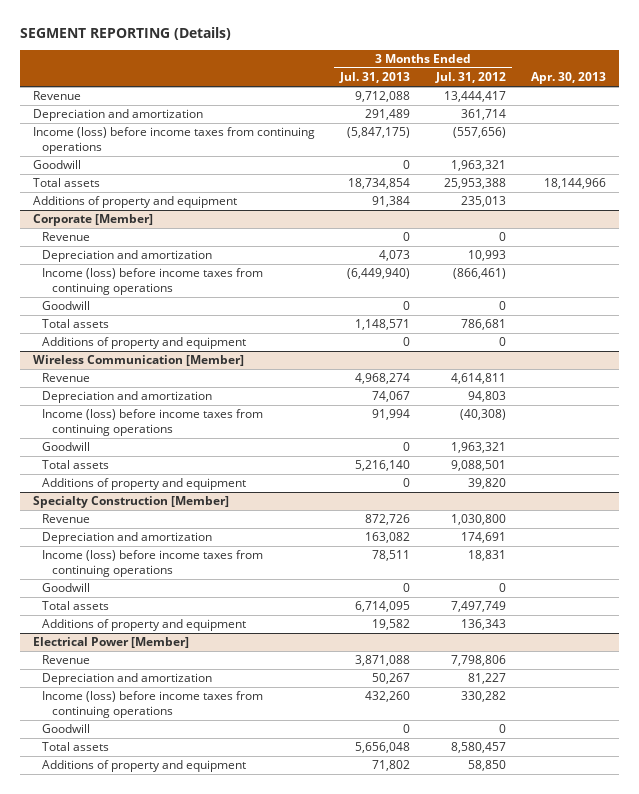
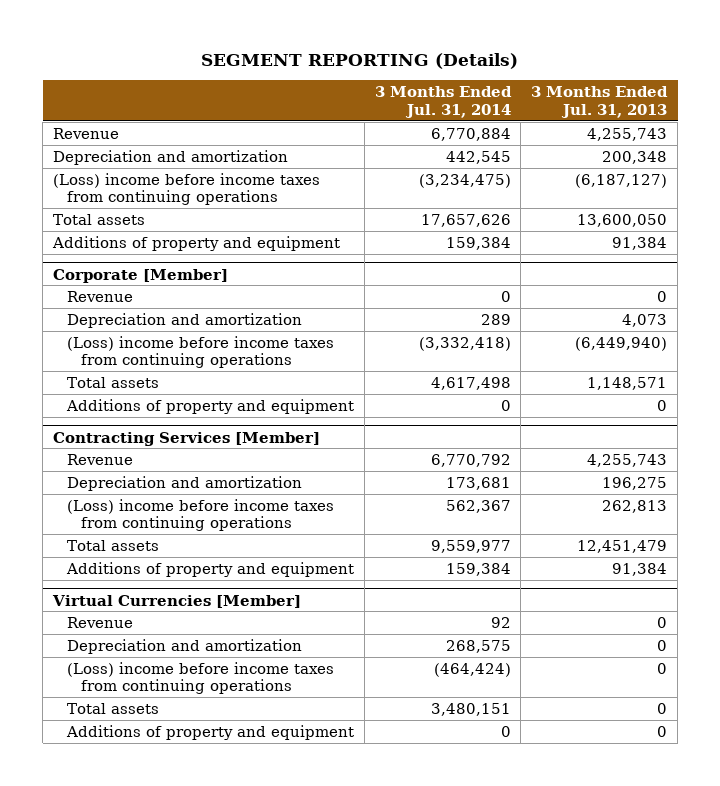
[434,72,506,84] Jul. 31, 2012 -> none
[531,72,607,85] Apr. 30, 2013 -> none
none -> [374,86,512,118] 3 Months Ended Jul. 31, 2014
[32,160,81,170] Goodwill -> none
[355,91,411,103] 9,712,088 -> [587,127,668,141] 4,255,743
[365,109,411,121] 291,489 -> [602,150,668,164] 200,348
[32,127,315,154] Income (loss) before income taxes from continuing operations -> [53,172,321,206] (Loss) income before income taxes from continuing operations
[347,127,411,139] (5,847,175) -> [575,173,668,188] (6,187,127)
[348,178,411,190] 18,734,854 -> [577,213,668,227] 13,600,050
[42,301,91,311] Goodwill -> none
[42,268,264,295] Income (loss) before income taxes from continuing operations -> [66,335,334,369] (Loss) income before income taxes from continuing operations
[32,355,244,367] Wireless Communication [Member] -> none
[42,442,91,452] Goodwill -> none
none -> [53,431,321,446] Contracting Services [Member]
[355,373,411,385] 4,968,274 -> [587,453,668,467] 4,255,743
[372,391,411,403] 74,067 -> [602,476,668,490] 196,275
[42,409,264,436] Income (loss) before income taxes from continuing operations -> [66,498,334,532] (Loss) income before income taxes from continuing operations
[372,409,411,421] 91,994 -> [602,499,668,513] 262,813
[355,460,411,472] 5,216,140 -> [577,539,668,553] 12,451,479
none -> [65,561,354,577] Additions of property and equipment
none -> [52,594,302,608] Virtual Currencies [Member]
none -> [66,616,133,628] Revenue
none -> [66,638,302,654] Depreciation and amortization
none -> [66,661,334,695] (Loss) income before income taxes from continuing operations
none -> [66,702,159,714] Total assets
[32,496,229,509] Specialty Construction [Member] -> none
[42,514,91,524] Revenue -> none
[42,532,213,545] Depreciation and amortization -> none
[42,550,264,577] Income (loss) before income taxes from continuing operations -> none
[42,583,91,593] Goodwill -> none
[42,601,110,611] Total assets -> none
[42,619,247,632] Additions of property and equipment -> none
[32,637,189,649] Electrical Power [Member] -> none
[42,655,91,665] Revenue -> none
[42,673,213,686] Depreciation and amortization -> none
[42,691,264,718] Income (loss) before income taxes from continuing operations -> none
[42,724,91,734] Goodwill -> none
[42,742,110,752] Total assets -> none
[42,760,247,773] Additions of property and equipment -> none

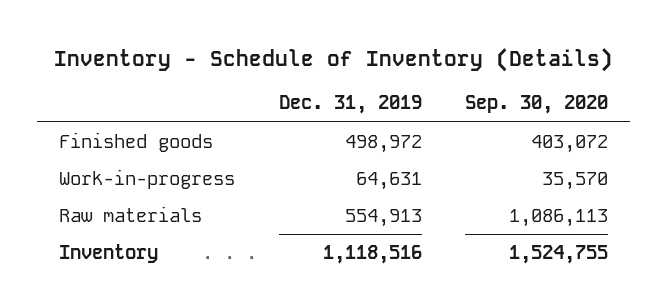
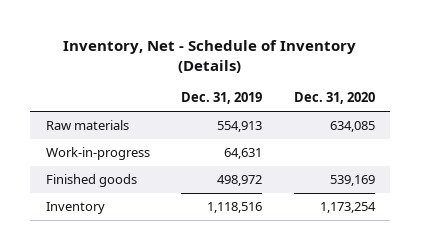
[53,47,613,72] Inventory - Schedule of Inventory (Details) -> [63,39,357,74] Inventory, Net - Schedule of Inventory (Details)
[465,95,609,115] Sep. 30, 2020 -> none
none -> [293,92,375,105] Dec. 31, 2020
[59,169,236,190] Work-in-progress -> [46,147,151,161] Work-in-progress
[59,132,214,153] Finished goods -> [46,174,138,188] Finished goods

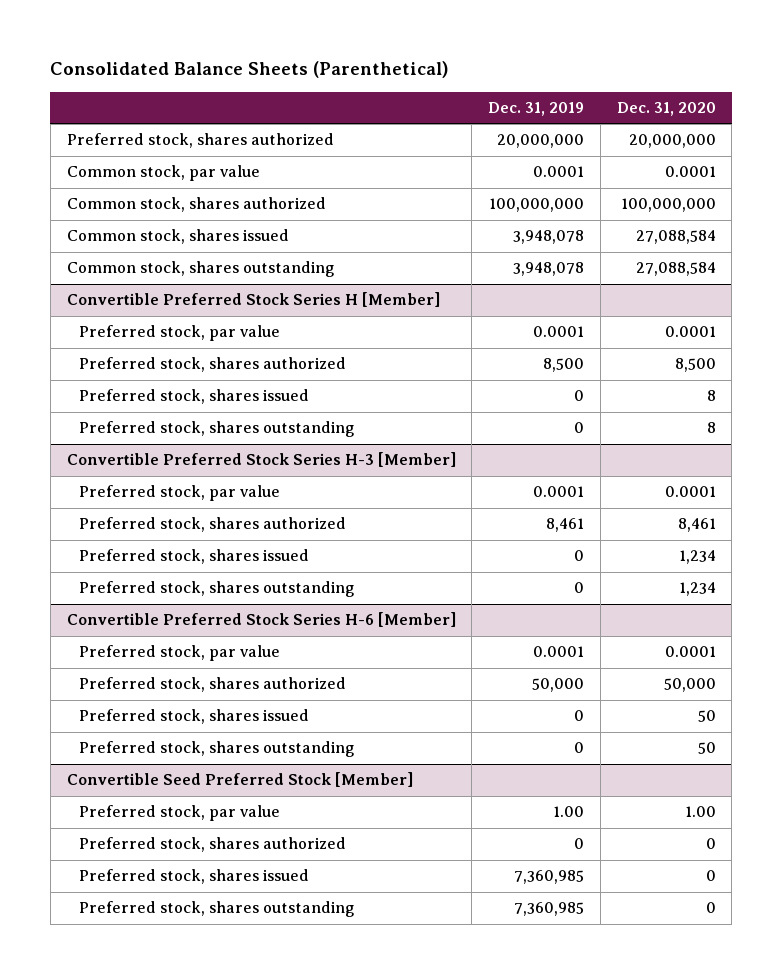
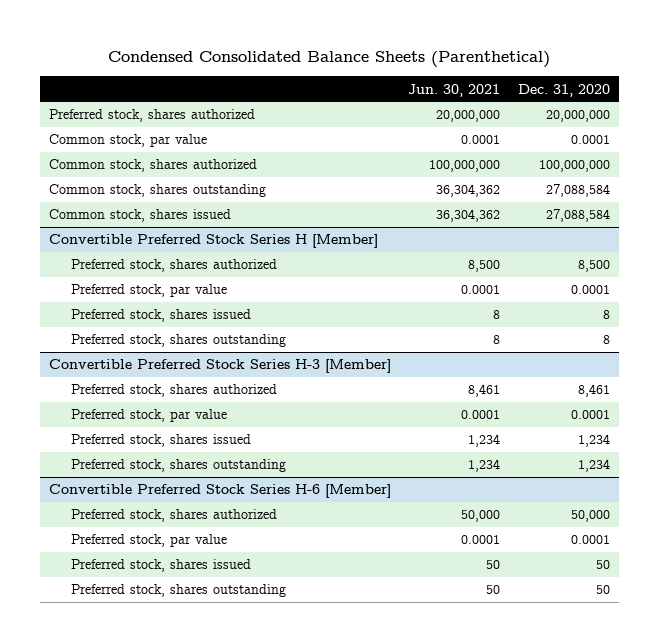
[50,61,450,79] Consolidated Balance Sheets (Parenthetical) -> [108,51,551,69] Condensed Consolidated Balance Sheets (Parenthetical)
[488,101,585,116] Dec. 31, 2019 -> none
none -> [408,83,501,97] Jun. 30, 2021
[66,229,289,245] Common stock, shares issued -> [49,209,232,223] Common stock, shares issued
[79,325,281,342] Preferred stock, par value -> [71,284,228,298] Preferred stock, par value
[79,485,281,502] Preferred stock, par value -> [71,409,228,423] Preferred stock, par value
[79,645,281,662] Preferred stock, par value -> [71,534,228,548] Preferred stock, par value
[66,772,413,788] Convertible Seed Preferred Stock [Member] -> none
[79,805,281,822] Preferred stock, par value -> none
[79,837,347,853] Preferred stock, shares authorized -> none
[79,869,310,885] Preferred stock, shares issued -> none
[79,901,356,918] Preferred stock, shares outstanding -> none

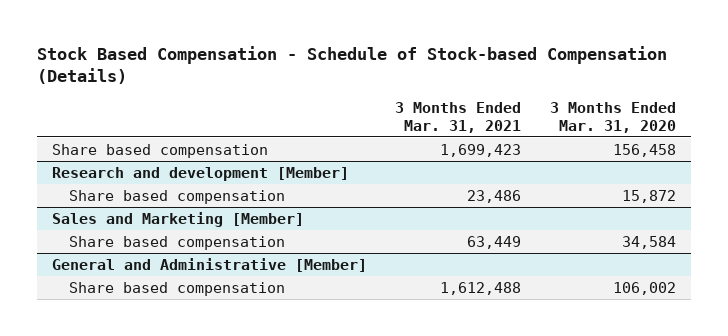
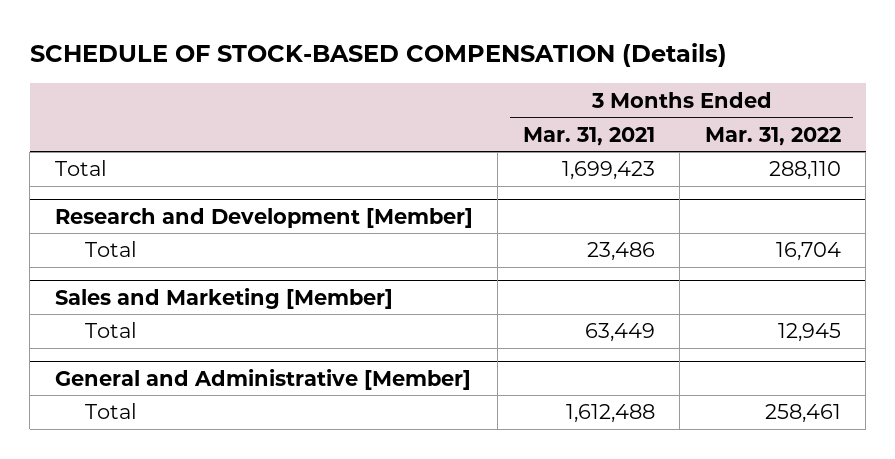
[37,45,668,85] Stock Based Compensation - Schedule of Stock-based Compensation (Details) -> [29,43,727,68] SCHEDULE OF STOCK-BASED COMPENSATION (Details)
[550,102,677,133] 3 Months Ended Mar. 31, 2020 -> none
none -> [704,126,841,146] Mar. 31, 2022
[51,143,268,158] Share based compensation -> [54,160,107,177] Total
[51,166,349,181] Research and development [Member] -> [54,207,473,228] Research and Development [Member]
[68,189,285,204] Share based compensation -> [84,241,137,258] Total
[68,235,285,250] Share based compensation -> [84,322,137,339] Total
[68,281,285,296] Share based compensation -> [84,403,137,420] Total

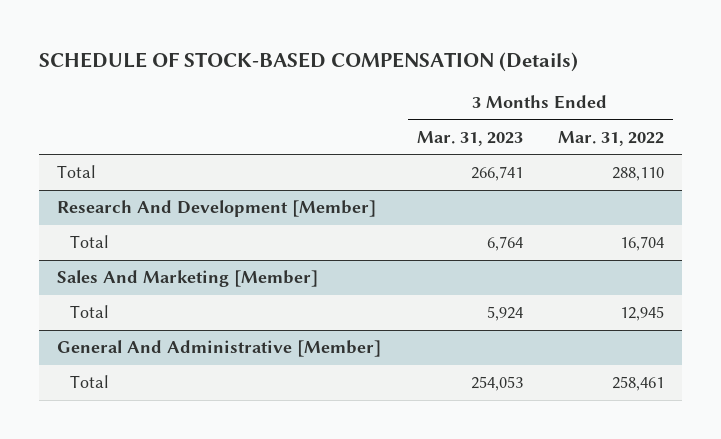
[522,126,655,146] Mar. 31, 2021 -> none
none -> [416,130,523,146] Mar. 31, 2023
[54,207,473,228] Research and Development [Member] -> [56,200,376,218] Research And Development [Member]
[54,287,393,309] Sales and Marketing [Member] -> [56,270,318,288] Sales And Marketing [Member]
[54,368,471,390] General and Administrative [Member] -> [56,340,381,358] General And Administrative [Member]

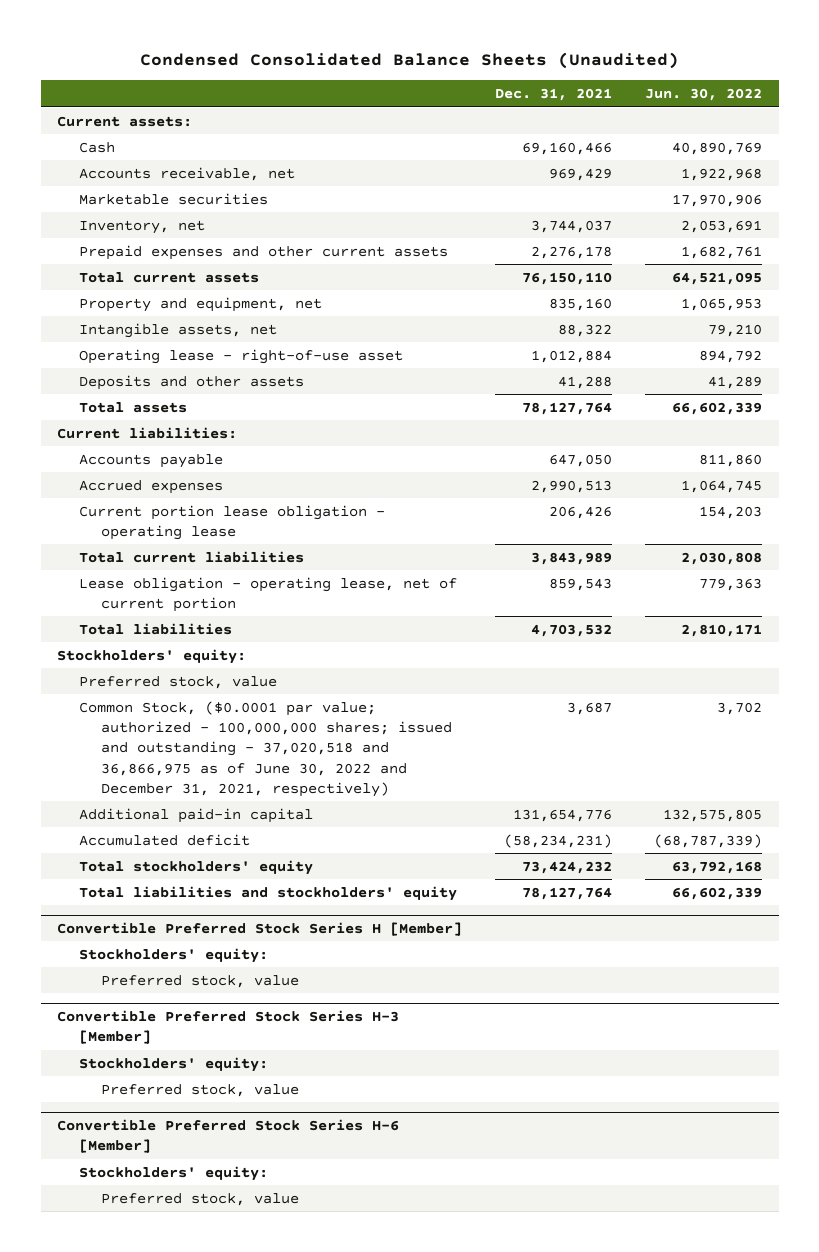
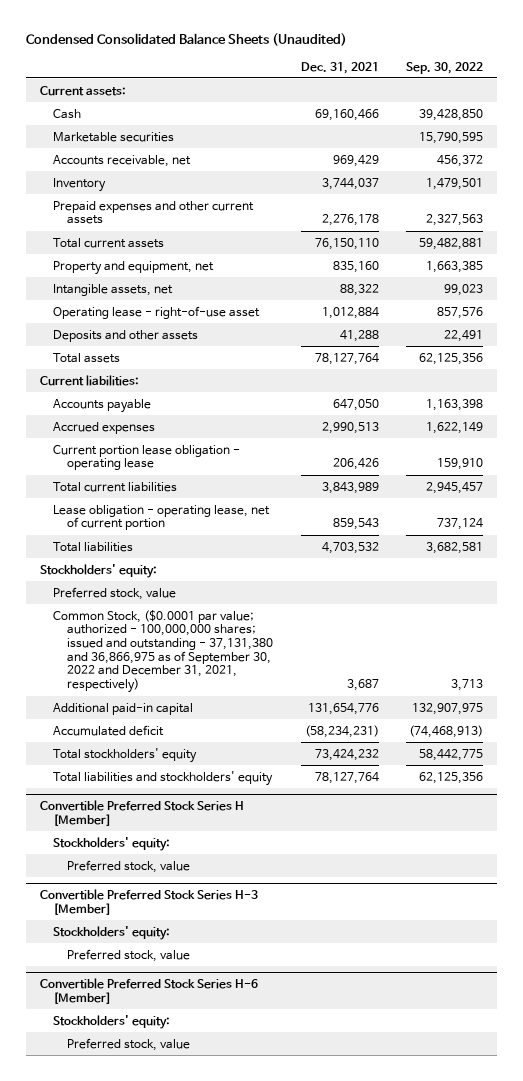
[645,88,763,102] Jun. 30, 2022 -> none
none -> [406,61,484,74] Sep. 30, 2022
[78,166,295,181] Accounts receivable, net -> [53,154,192,167] Accounts receivable, net
[78,219,205,234] Inventory, net -> [53,177,107,192] Inventory
[78,700,452,797] Common Stock, ($0.0001 par value; authorized - 100,000,000 shares; issued and outstanding - 37,020,518 and 36,866,975 as of June 30, 2022 and December 31, 2021, respectively) -> [53,609,273,694] Common Stock, ($0.0001 par value; authorized - 100,000,000 shares; issued and outstanding - 37,131,380 and 36,866,975 as of September 30, 2022 and December 31, 2021, respectively)

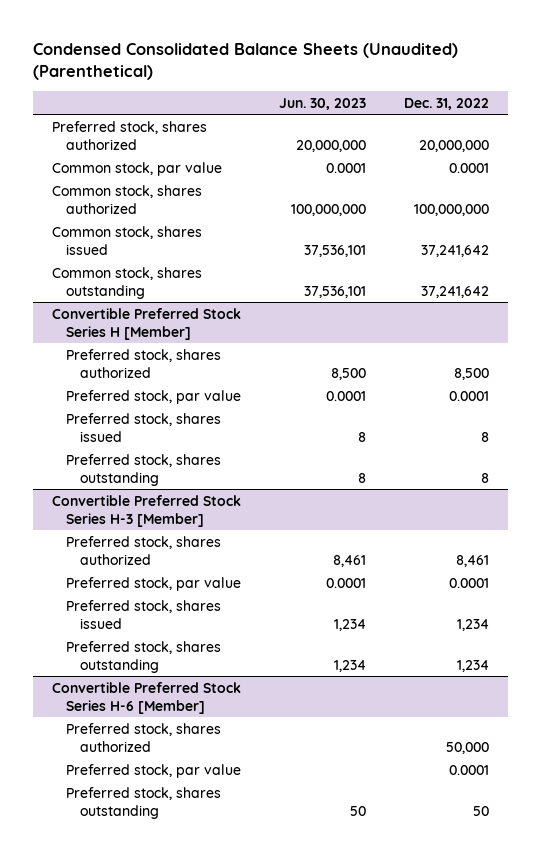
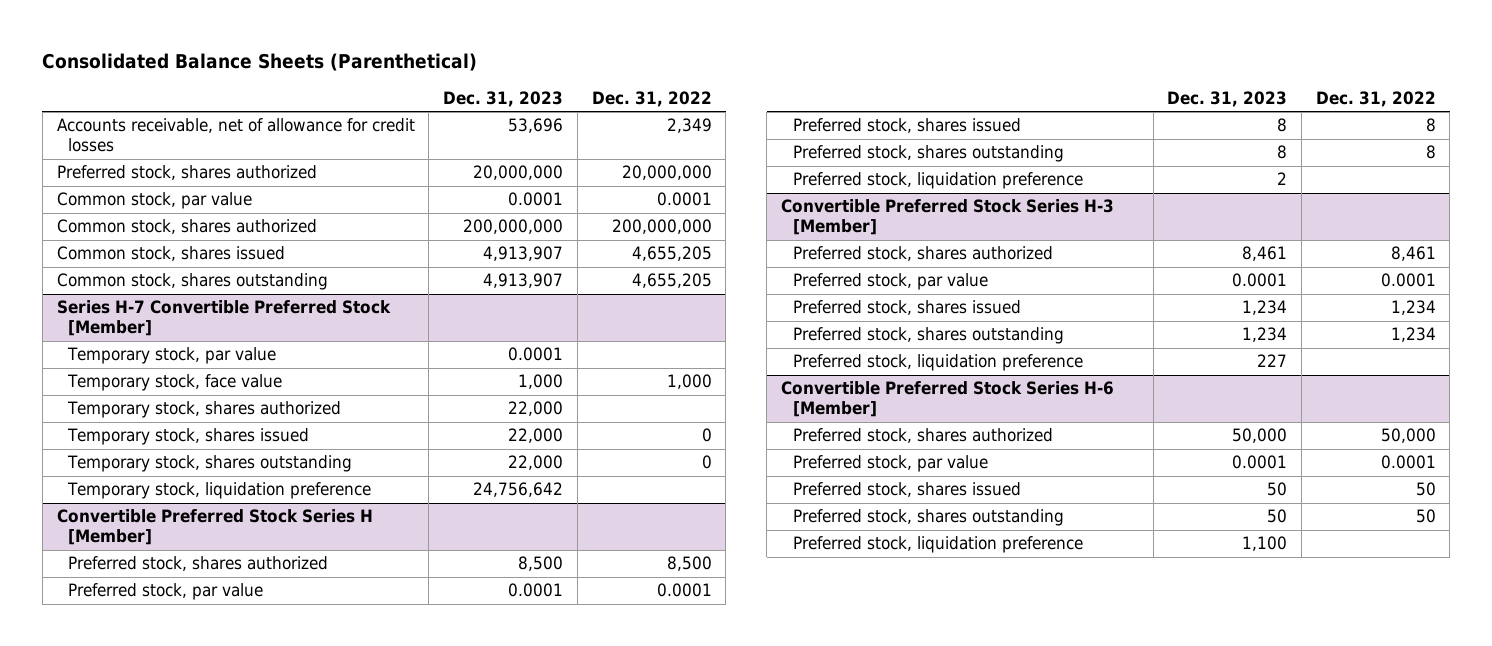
[32,42,458,80] Condensed Consolidated Balance Sheets (Unaudited) (Parenthetical) -> [42,52,478,71] Consolidated Balance Sheets (Parenthetical)
[279,97,367,110] Jun. 30, 2023 -> none
none -> [443,90,564,107] Dec. 31, 2023
none -> [56,118,415,153] Accounts receivable, net of allowance for credit losses
[414,203,490,216] 100,000,000 -> [611,219,712,235] 200,000,000
[421,244,490,257] 37,241,642 -> [631,246,712,262] 4,655,205
[421,285,490,298] 37,241,642 -> [631,273,712,289] 4,655,205
none -> [56,300,391,337] Series H-7 Convertible Preferred Stock [Member]
none -> [67,347,277,365] Temporary stock, par value
none -> [67,374,283,392] Temporary stock, face value
none -> [67,401,342,419] Temporary stock, shares authorized
none -> [67,428,310,446] Temporary stock, shares issued
none -> [67,455,353,473] Temporary stock, shares outstanding
none -> [67,482,372,500] Temporary stock, liquidation preference
none -> [792,172,1083,190] Preferred stock, liquidation preference
none -> [792,354,1083,372] Preferred stock, liquidation preference
none -> [792,482,1021,498] Preferred stock, shares issued
none -> [792,536,1083,554] Preferred stock, liquidation preference

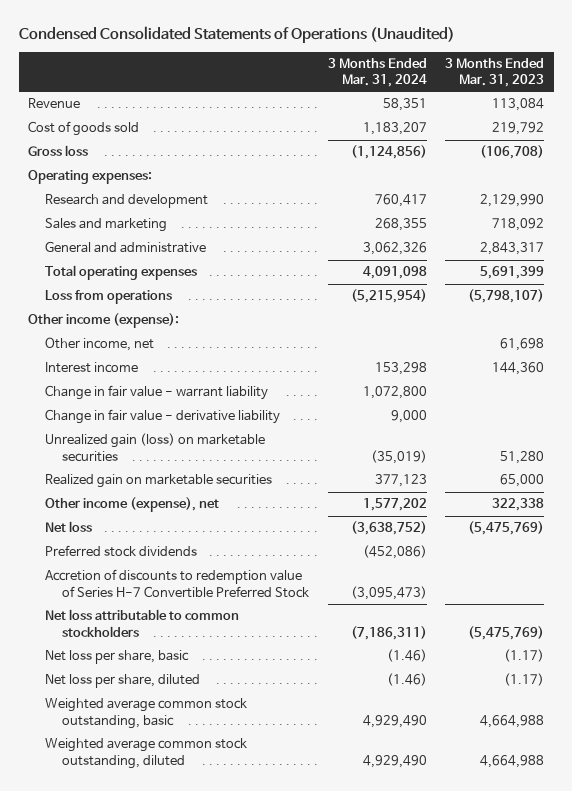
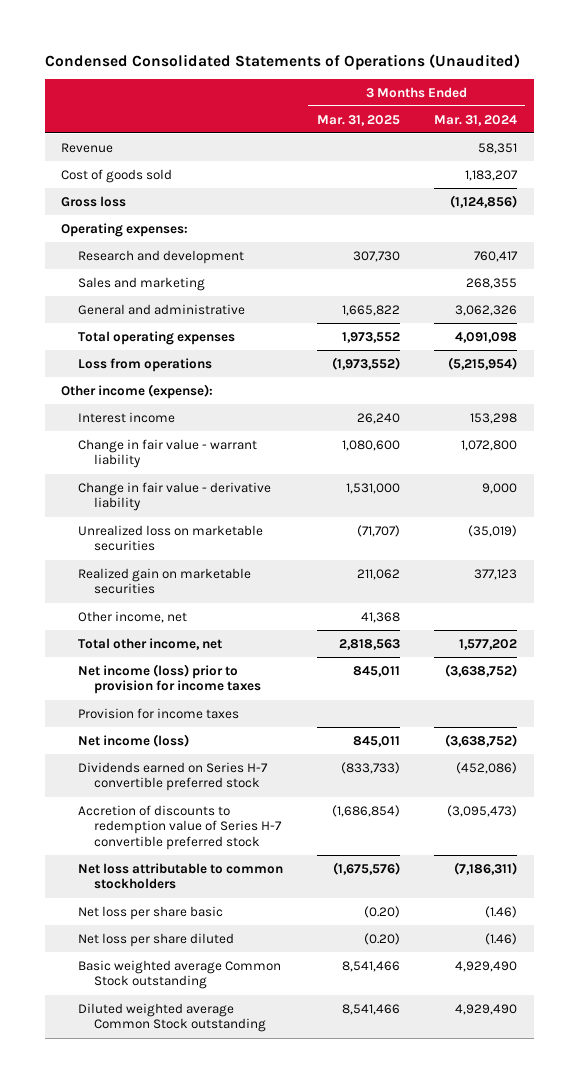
[445,58,545,88] 3 Months Ended Mar. 31, 2023 -> none
none -> [316,114,400,126] Mar. 31, 2025
[45,433,266,462] Unrealized gain (loss) on marketable securities -> [77,524,263,552] Unrealized loss on marketable securities
[45,337,155,352] Other income, net -> [77,610,187,623] Other income, net
[45,497,220,513] Other income (expense), net -> [77,637,222,650] Total other income, net
none -> [77,663,262,695] Net income (loss) prior to provision for income taxes
none -> [77,707,239,719] Provision for income taxes
[45,521,93,533] Net loss -> [77,733,189,747] Net income (loss)
[45,545,198,558] Preferred stock dividends -> [77,761,268,792] Dividends earned on Series H-7 convertible preferred stock
[45,569,310,598] Accretion of discounts to redemption value of Series H-7 Convertible Preferred Stock -> [77,804,283,851] Accretion of discounts to redemption value of Series H-7 convertible preferred stock
[45,650,190,665] Net loss per share, basic -> [77,905,223,920] Net loss per share basic
[45,674,201,689] Net loss per share, diluted -> [77,932,234,947] Net loss per share diluted
[45,698,248,729] Weighted average common stock outstanding, basic -> [77,959,281,990] Basic weighted average Common Stock outstanding
[45,738,248,769] Weighted average common stock outstanding, diluted -> [77,1002,267,1033] Diluted weighted average Common Stock outstanding

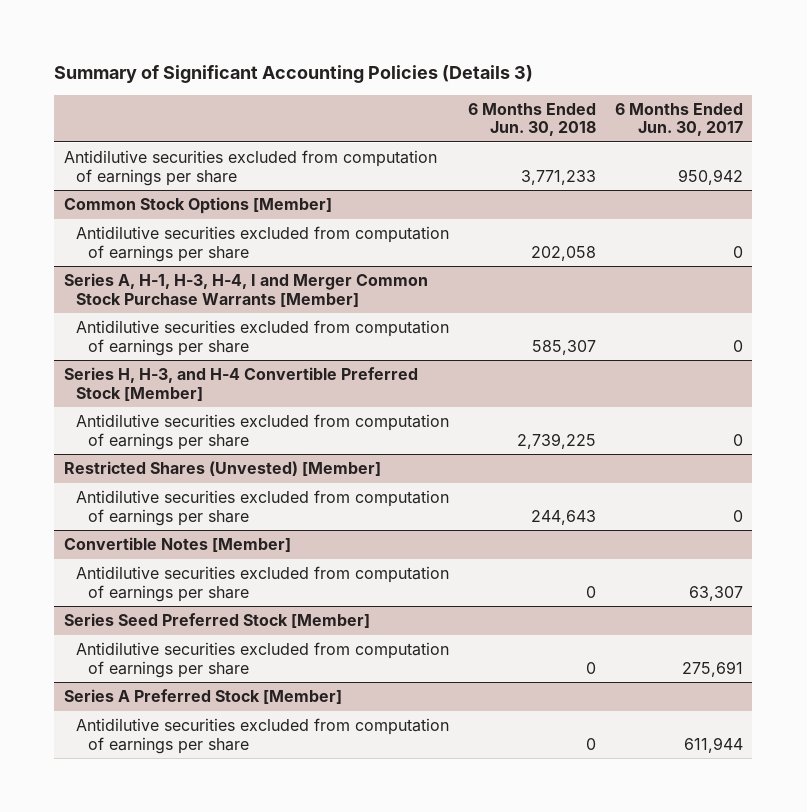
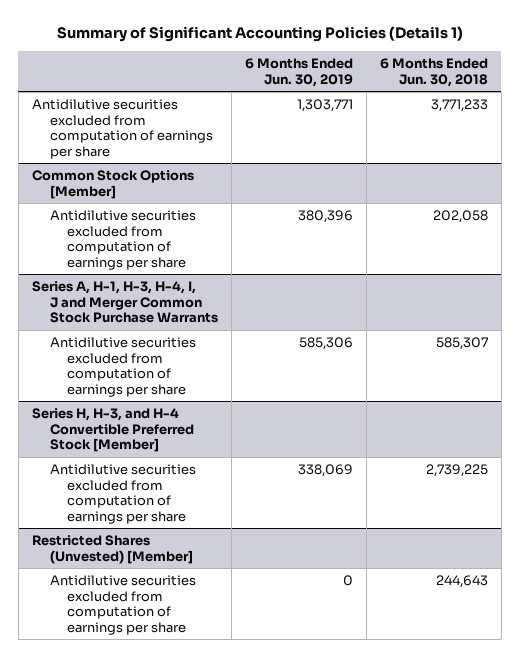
[54,64,534,83] Summary of Significant Accounting Policies (Details 3) -> [56,26,463,43] Summary of Significant Accounting Policies (Details 1)
[614,102,743,137] 6 Months Ended Jun. 30, 2017 -> none
none -> [244,58,353,87] 6 Months Ended Jun. 30, 2019
[63,273,428,307] Series A, H-1, H-3, H-4, I and Merger Common Stock Purchase Warrants [Member] -> [32,280,218,324] Series A, H-1, H-3, H-4, I, J and Merger Common Stock Purchase Warrants
[63,537,291,553] Convertible Notes [Member] -> none
[75,566,449,602] Antidilutive securities excluded from computation of earnings per share -> none
[63,613,370,629] Series Seed Preferred Stock [Member] -> none
[75,642,449,678] Antidilutive securities excluded from computation of earnings per share -> none
[63,689,342,705] Series A Preferred Stock [Member] -> none
[75,718,449,754] Antidilutive securities excluded from computation of earnings per share -> none

